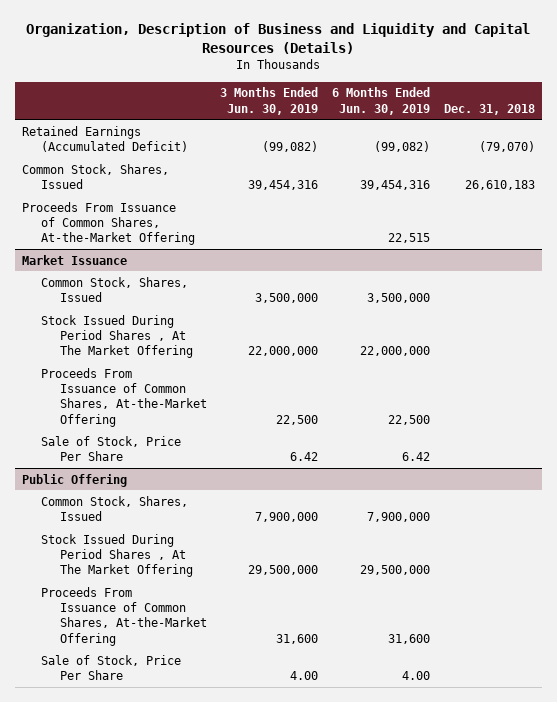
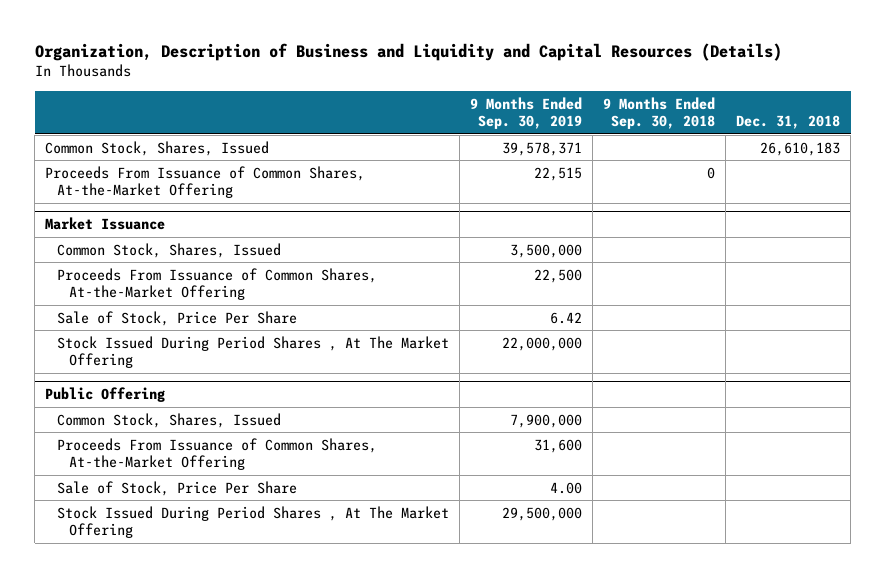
[220,87,319,115] 3 Months Ended Jun. 30, 2019 -> none
[331,87,430,115] 6 Months Ended Jun. 30, 2019 -> none
none -> [470,96,583,130] 9 Months Ended Sep. 30, 2019
none -> [603,96,716,130] 9 Months Ended Sep. 30, 2018
[21,125,188,152] Retained Earnings (Accumulated Deficit) -> none
[40,314,193,359] Stock Issued During Period Shares , At The Market Offering -> [57,335,450,369] Stock Issued During Period Shares , At The Market Offering
[40,533,193,578] Stock Issued During Period Shares , At The Market Offering -> [57,505,450,539] Stock Issued During Period Shares , At The Market Offering

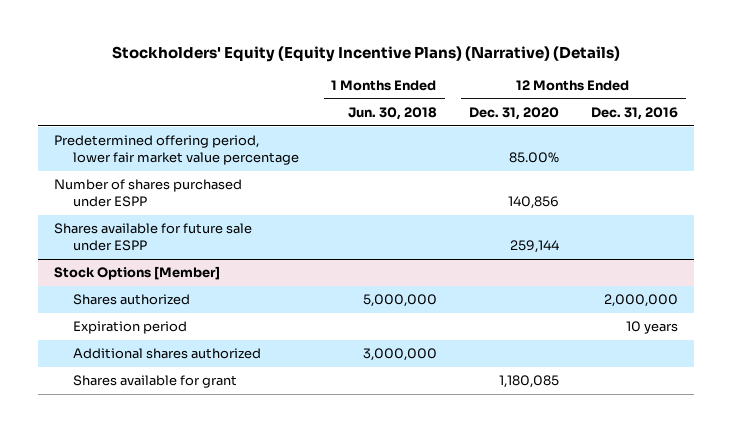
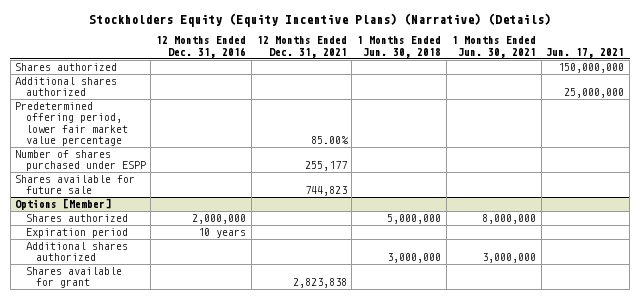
[111,46,620,63] Stockholders' Equity (Equity Incentive Plans) (Narrative) (Details) -> [88,13,551,28] Stockholders Equity (Equity Incentive Plans) (Narrative) (Details)
[468,106,559,120] Dec. 31, 2020 -> none
none -> [256,36,347,58] 12 Months Ended Dec. 31, 2021
none -> [451,36,536,58] 1 Months Ended Jun. 30, 2021
none -> [546,47,625,58] Jun. 17, 2021
none -> [15,63,118,72] Shares authorized
none -> [15,77,118,97] Additional shares authorized
[53,223,252,252] Shares available for future sale under ESPP -> [15,175,136,195] Shares available for future sale
[53,266,220,281] Stock Options [Member] -> [15,198,112,211] Options [Member]

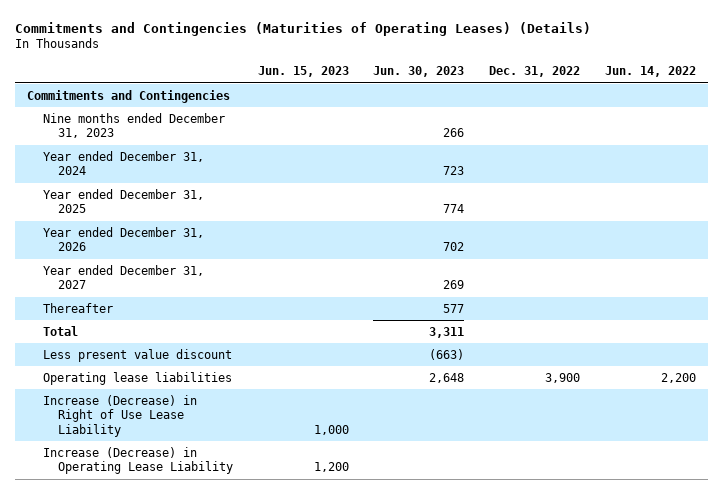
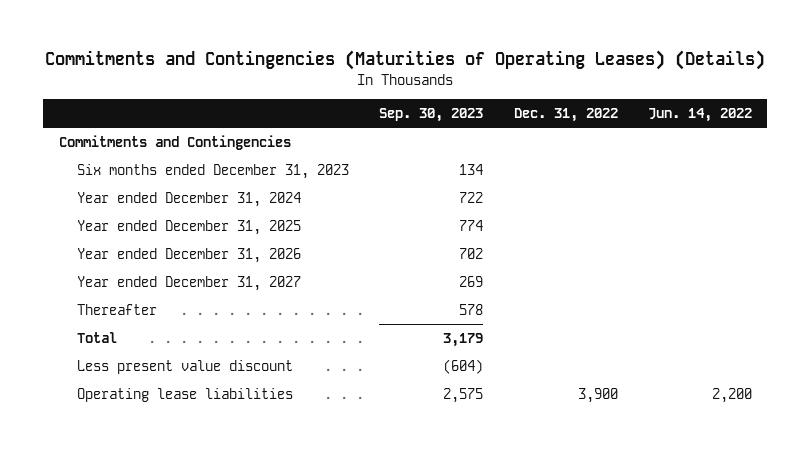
[257,66,349,78] Jun. 15, 2023 -> none
[373,66,465,78] Jun. 30, 2023 -> none
none -> [379,108,484,123] Sep. 30, 2023
[42,112,225,139] Nine months ended December 31, 2023 -> [77,164,350,180] Six months ended December 31, 2023
[42,394,197,438] Increase (Decrease) in Right of Use Lease Liability -> none
[42,446,234,475] Increase (Decrease) in Operating Lease Liability -> none

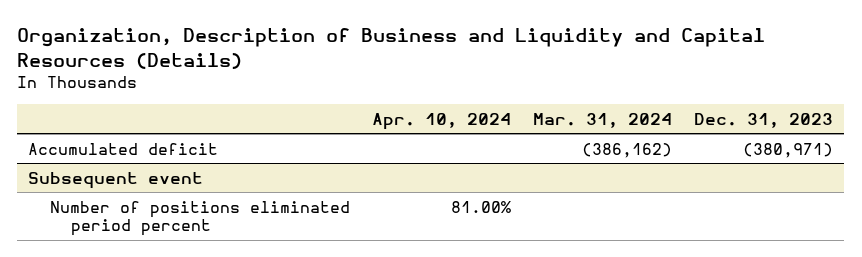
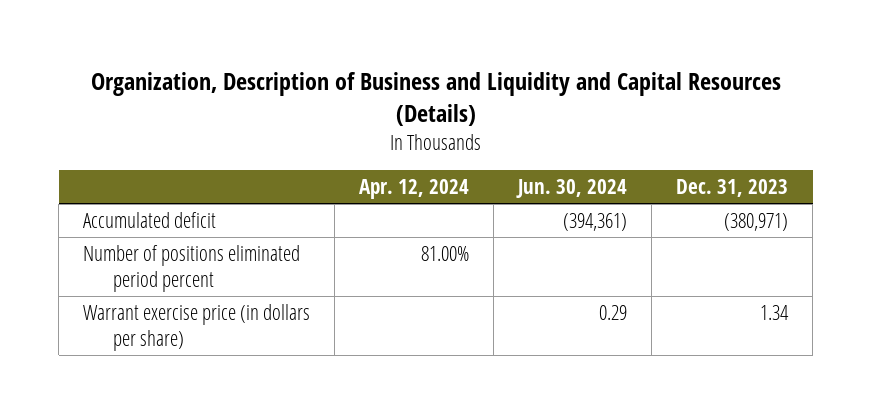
[371,112,511,130] Apr. 10, 2024 -> none
[533,112,673,128] Mar. 31, 2024 -> none
none -> [359,179,470,200] Apr. 12, 2024
none -> [516,179,628,199] Jun. 30, 2024
[28,171,204,189] Subsequent event -> none
[49,200,350,237] Number of positions eliminated period percent -> none
none -> [83,244,301,292] Number of positions eliminated period percent
none -> [83,303,311,351] Warrant exercise price (in dollars per share)

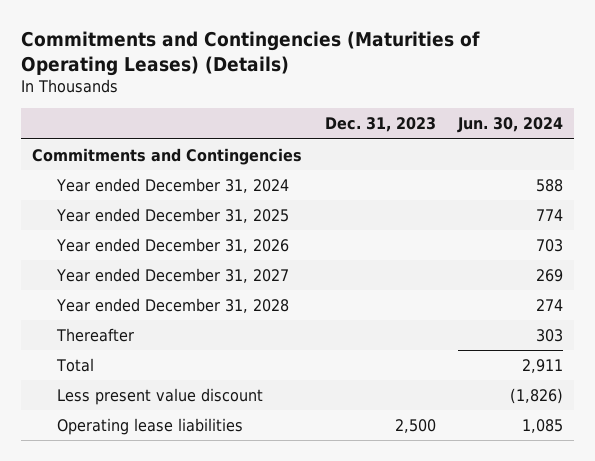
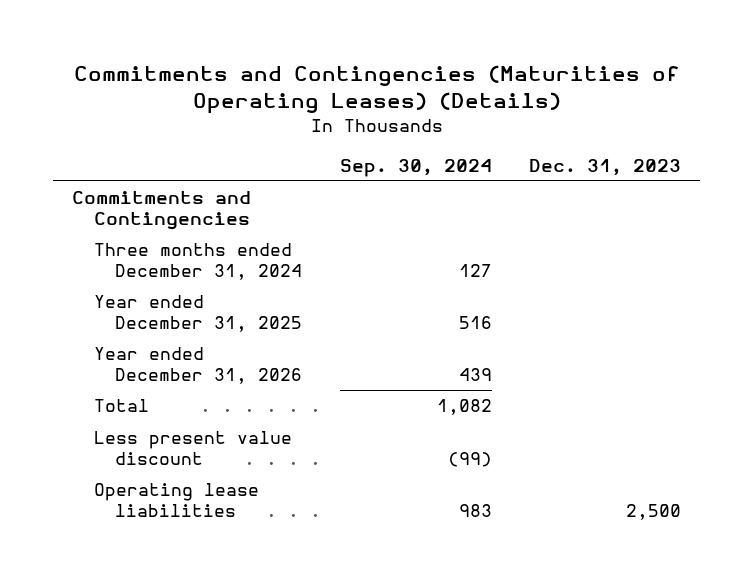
[457,117,564,134] Jun. 30, 2024 -> none
none -> [339,158,492,177] Sep. 30, 2024
[56,178,290,194] Year ended December 31, 2024 -> [93,243,303,280] Three months ended December 31, 2024
[56,268,290,284] Year ended December 31, 2027 -> none
[56,298,290,314] Year ended December 31, 2028 -> none
[56,328,135,343] Thereafter -> none

